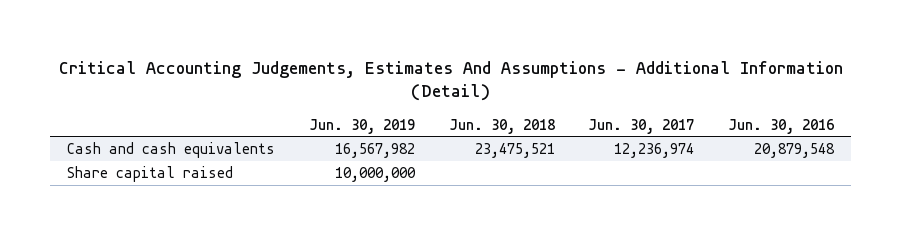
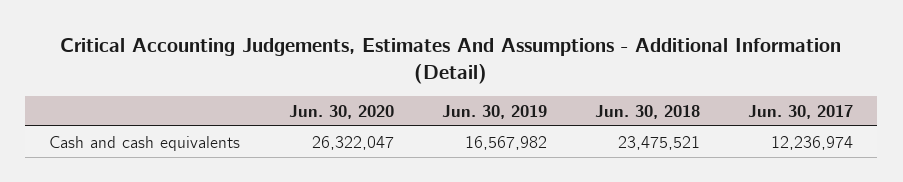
[728,118,835,134] Jun. 30, 2016 -> none
none -> [288,104,394,119] Jun. 30, 2020
[67,166,234,183] Share capital raised -> none

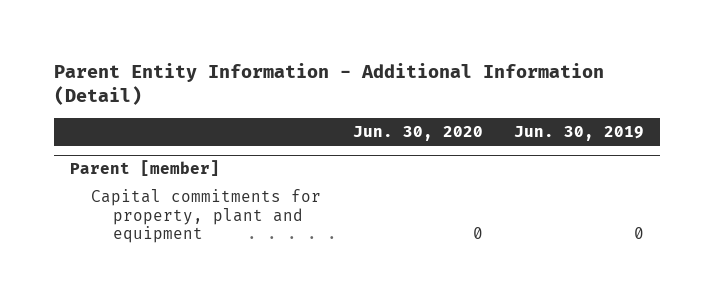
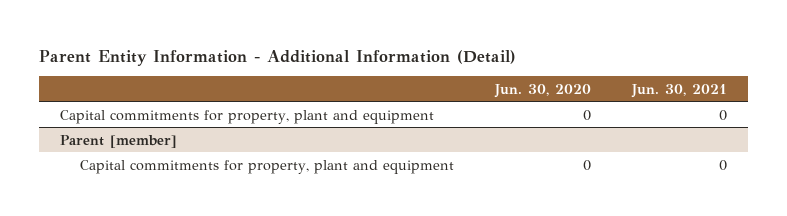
[514,125,645,141] Jun. 30, 2019 -> none
none -> [631,83,728,98] Jun. 30, 2021
none -> [59,109,434,124] Capital commitments for property, plant and equipment

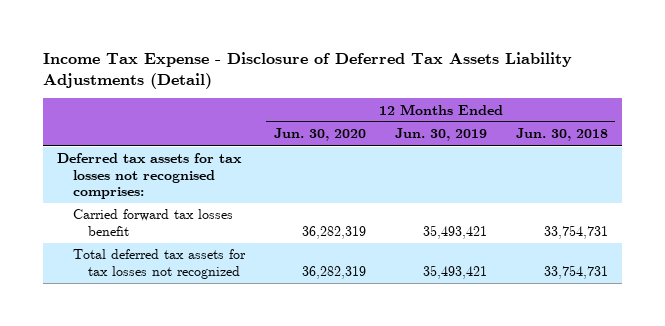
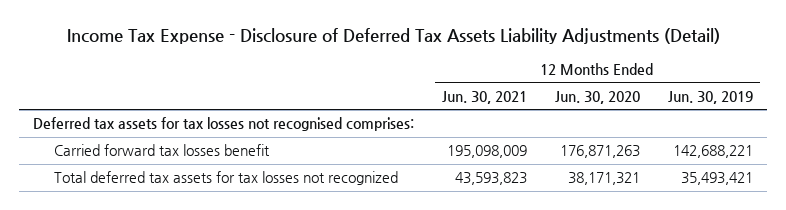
[515,128,608,142] Jun. 30, 2018 -> none
none -> [442,90,528,104] Jun. 30, 2021
[301,225,366,239] 36,282,319 -> [559,145,640,159] 176,871,263
[422,224,487,239] 35,493,421 -> [672,145,753,159] 142,688,221
[301,265,366,279] 36,282,319 -> [567,172,640,186] 38,171,321

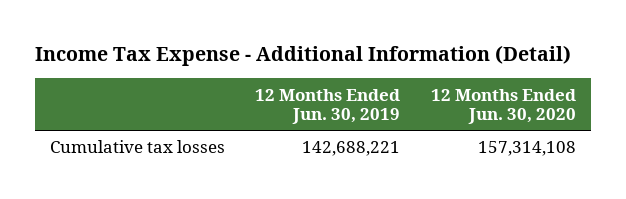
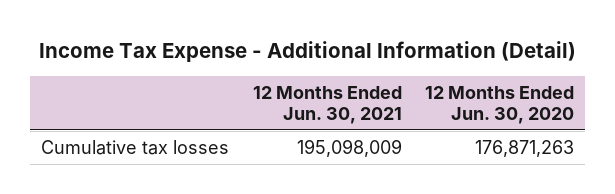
[255,88,401,125] 12 Months Ended Jun. 30, 2019 -> none
none -> [252,85,402,124] 12 Months Ended Jun. 30, 2021
[477,141,576,157] 157,314,108 -> [474,140,574,158] 176,871,263

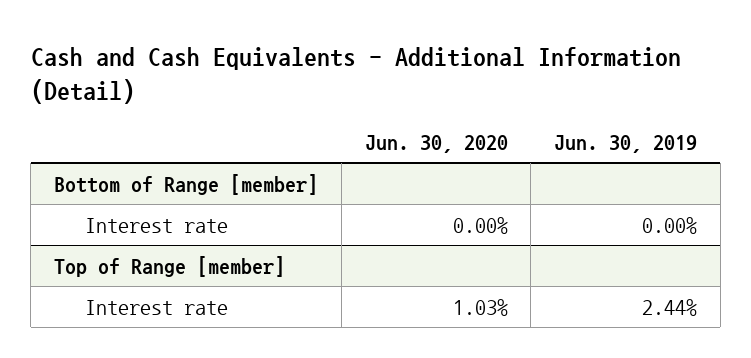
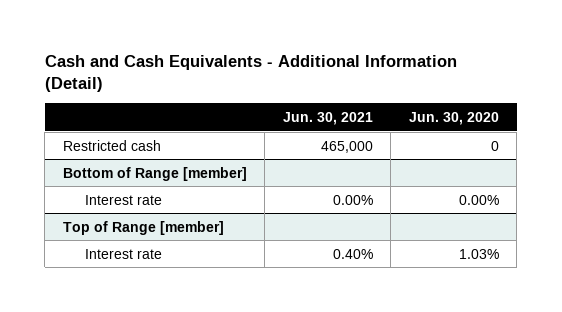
[553,134,697,153] Jun. 30, 2019 -> none
none -> [282,111,373,125] Jun. 30, 2021
none -> [62,139,161,151] Restricted cash

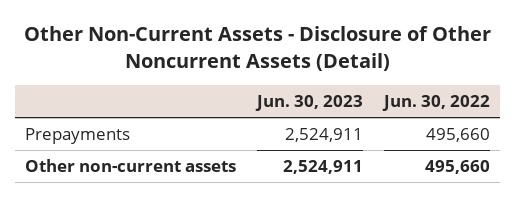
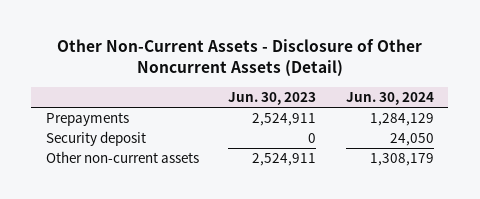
[381,95,490,112] Jun. 30, 2022 -> none
none -> [345,91,434,105] Jun. 30, 2024
none -> [46,131,147,147] Security deposit

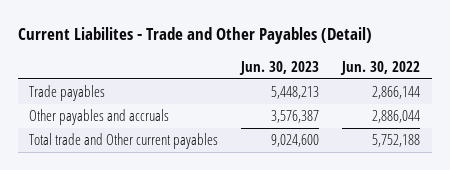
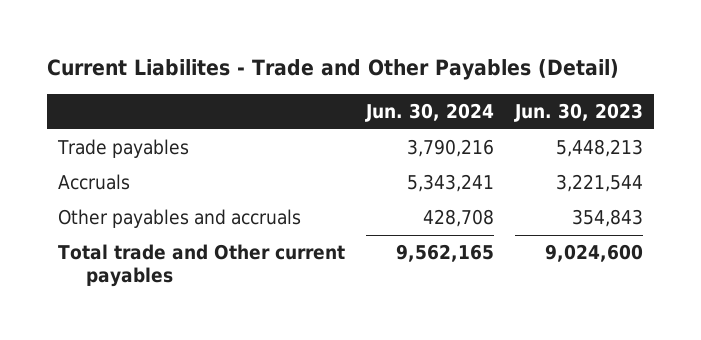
[340,60,421,75] Jun. 30, 2022 -> none
none -> [365,102,495,122] Jun. 30, 2024
none -> [57,174,130,191] Accruals
[271,110,320,124] 3,576,387 -> [572,209,644,228] 354,843

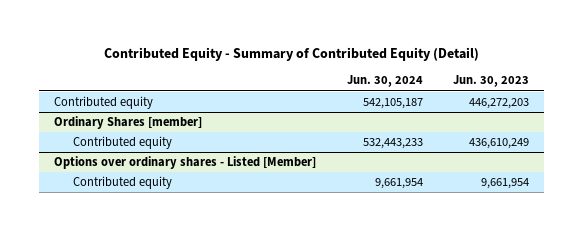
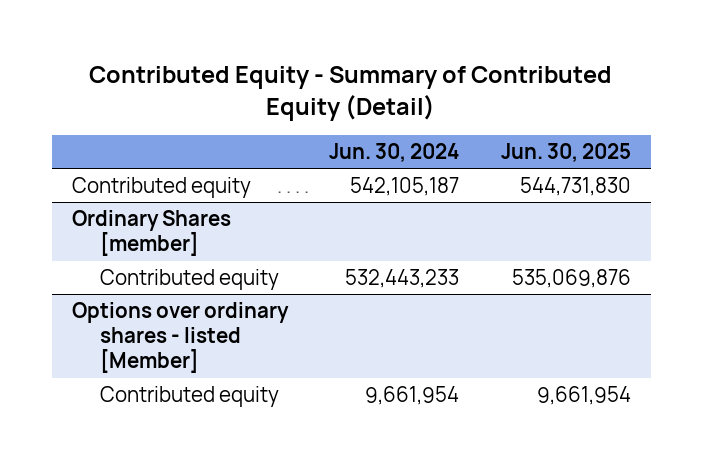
[452,75,529,88] Jun. 30, 2023 -> none
none -> [500,142,631,162] Jun. 30, 2025
[54,156,317,170] Options over ordinary shares - Listed [Member] -> [72,302,290,374] Options over ordinary shares - listed [Member]

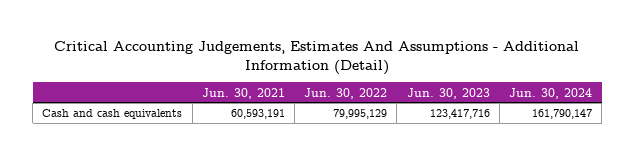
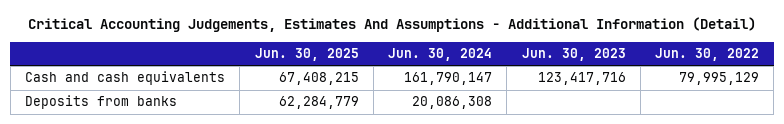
[201,87,285,99] Jun. 30, 2021 -> none
none -> [254,47,359,61] Jun. 30, 2025
none -> [24,95,177,110] Deposits from banks

